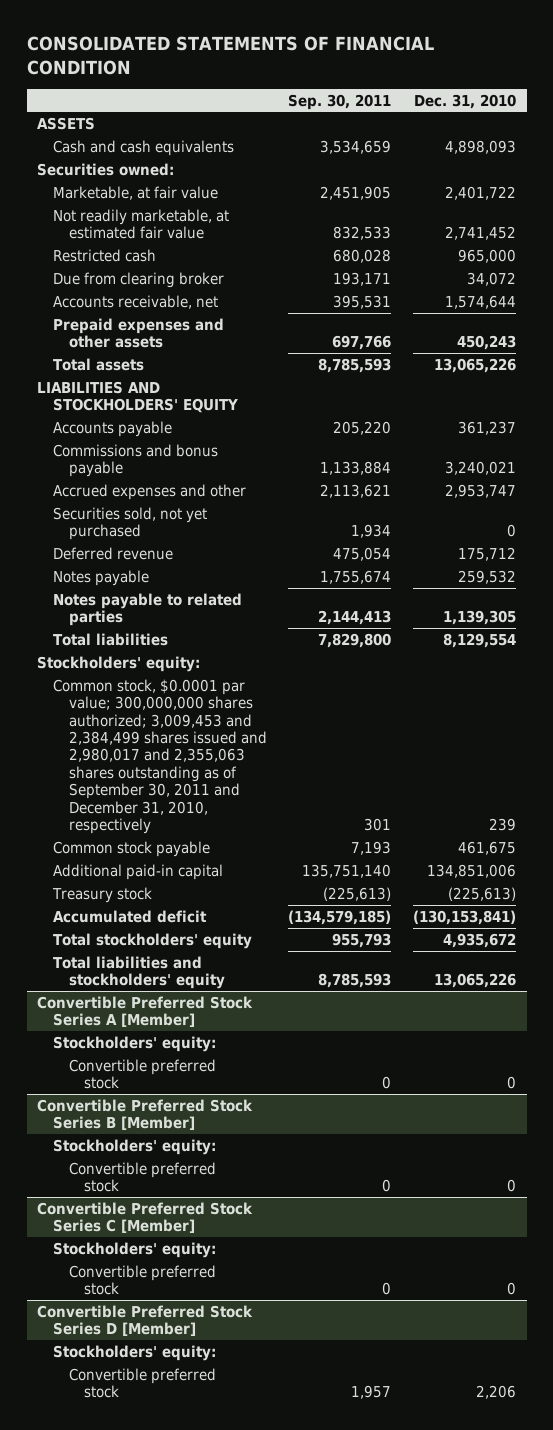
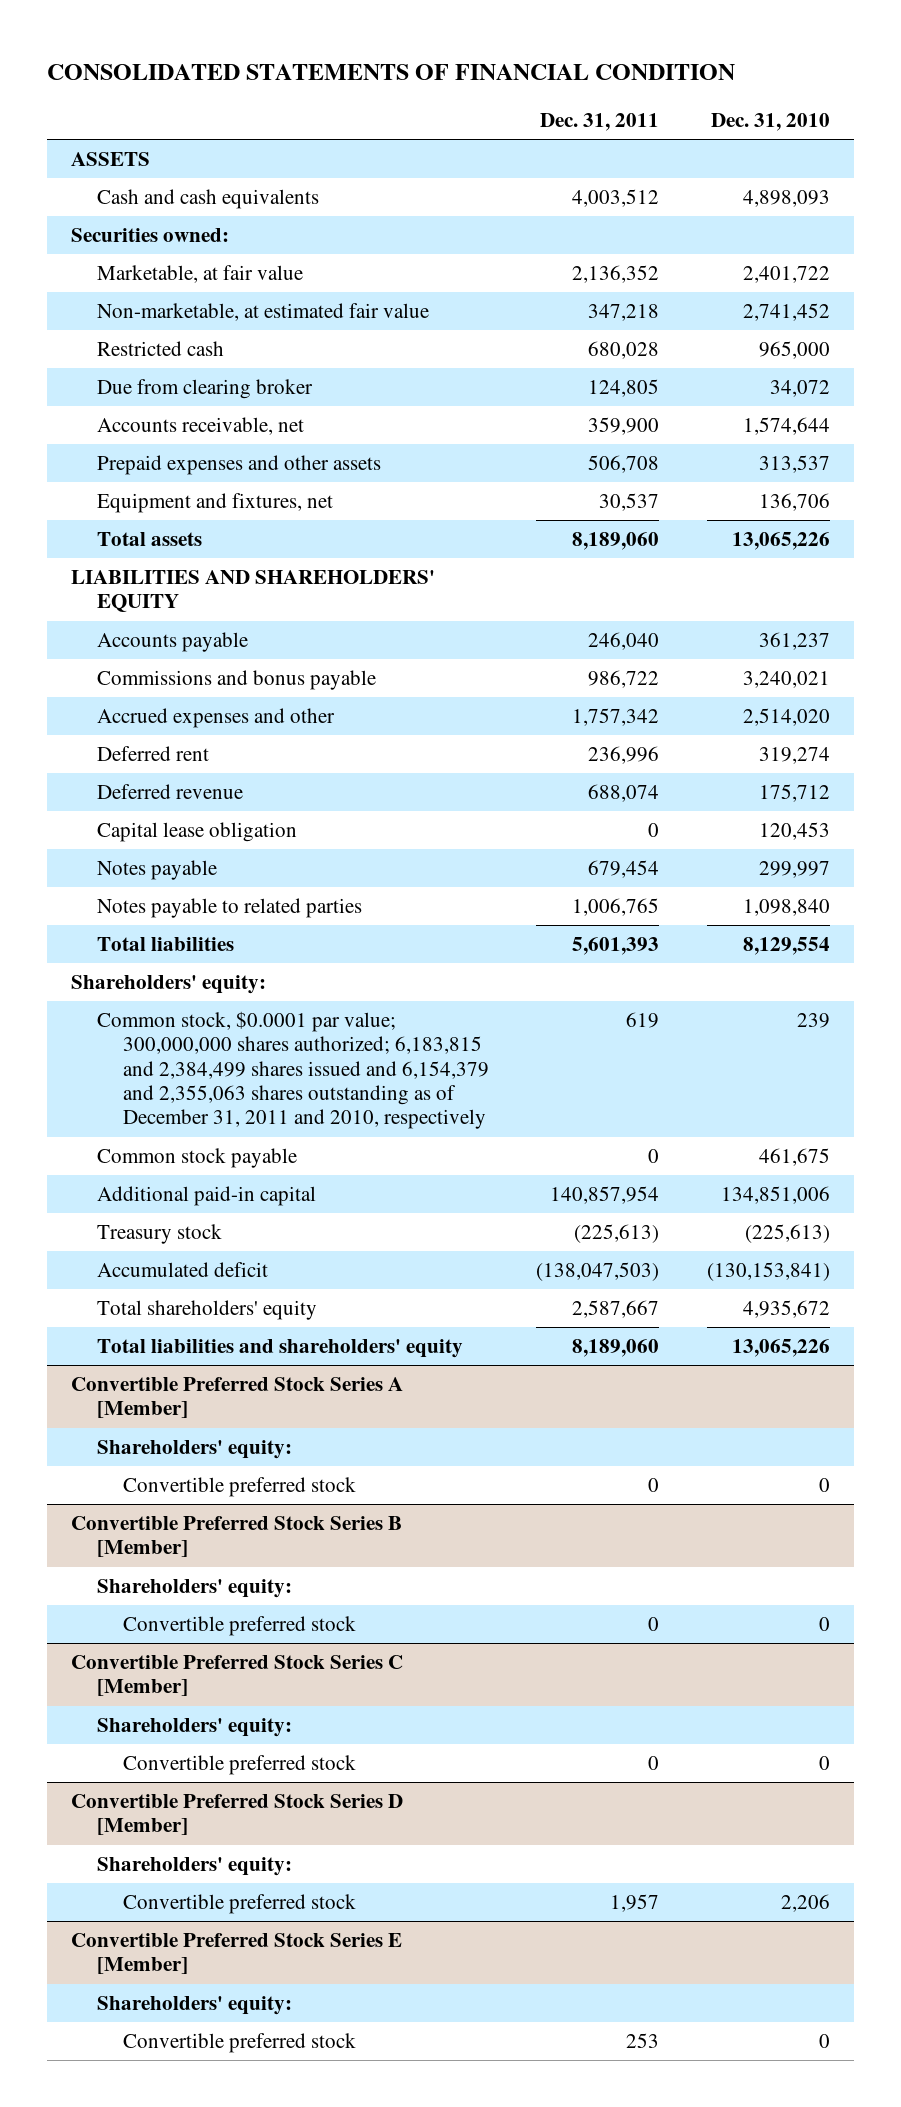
[288,93,392,110] Sep. 30, 2011 -> none
none -> [540,112,660,131] Dec. 31, 2011
[52,208,229,240] Not readily marketable, at estimated fair value -> [96,303,429,322] Non-marketable, at estimated fair value
[456,335,516,351] 450,243 -> [758,455,830,474] 313,537
none -> [96,493,333,514] Equipment and fixtures, net
[37,380,238,414] LIABILITIES AND STOCKHOLDERS' EQUITY -> [71,570,436,613] LIABILITIES AND SHAREHOLDERS' EQUITY
[52,506,207,541] Securities sold, not yet purchased -> none
[444,483,516,498] 2,953,747 -> [742,708,830,727] 2,514,020
none -> [96,746,209,762] Deferred rent
none -> [96,822,297,843] Capital lease obligation
[457,569,516,584] 259,532 -> [758,861,830,879] 299,997
[442,610,516,626] 1,139,305 -> [742,899,830,917] 1,098,840
[37,655,201,672] Stockholders' equity: -> [71,975,267,995] Shareholders' equity:
[52,678,267,835] Common stock, $0.0001 par value; 300,000,000 shares authorized; 3,009,453 and 2,384,499 shares issued and 2,980,017 and 2,355,063 shares outstanding as of September 30, 2011 and December 31, 2010, respectively -> [96,1011,489,1130] Common stock, $0.0001 par value; 300,000,000 shares authorized; 6,183,815 and 2,384,499 shares issued and 6,154,379 and 2,355,063 shares outstanding as of December 31, 2011 and 2010, respectively
[52,932,252,949] Total stockholders' equity -> [96,1300,317,1321] Total shareholders' equity
[52,955,225,990] Total liabilities and stockholders' equity -> [96,1339,463,1359] Total liabilities and shareholders' equity
[52,1035,216,1052] Stockholders' equity: -> [96,1440,292,1460] Shareholders' equity:
[52,1138,216,1155] Stockholders' equity: -> [96,1579,292,1599] Shareholders' equity:
[52,1241,216,1258] Stockholders' equity: -> [96,1718,292,1738] Shareholders' equity:
[52,1344,216,1361] Stockholders' equity: -> [96,1857,292,1877] Shareholders' equity:
none -> [71,1933,403,1975] Convertible Preferred Stock Series E [Member]
none -> [96,1996,292,2016] Shareholders' equity:
none -> [122,2033,356,2054] Convertible preferred stock

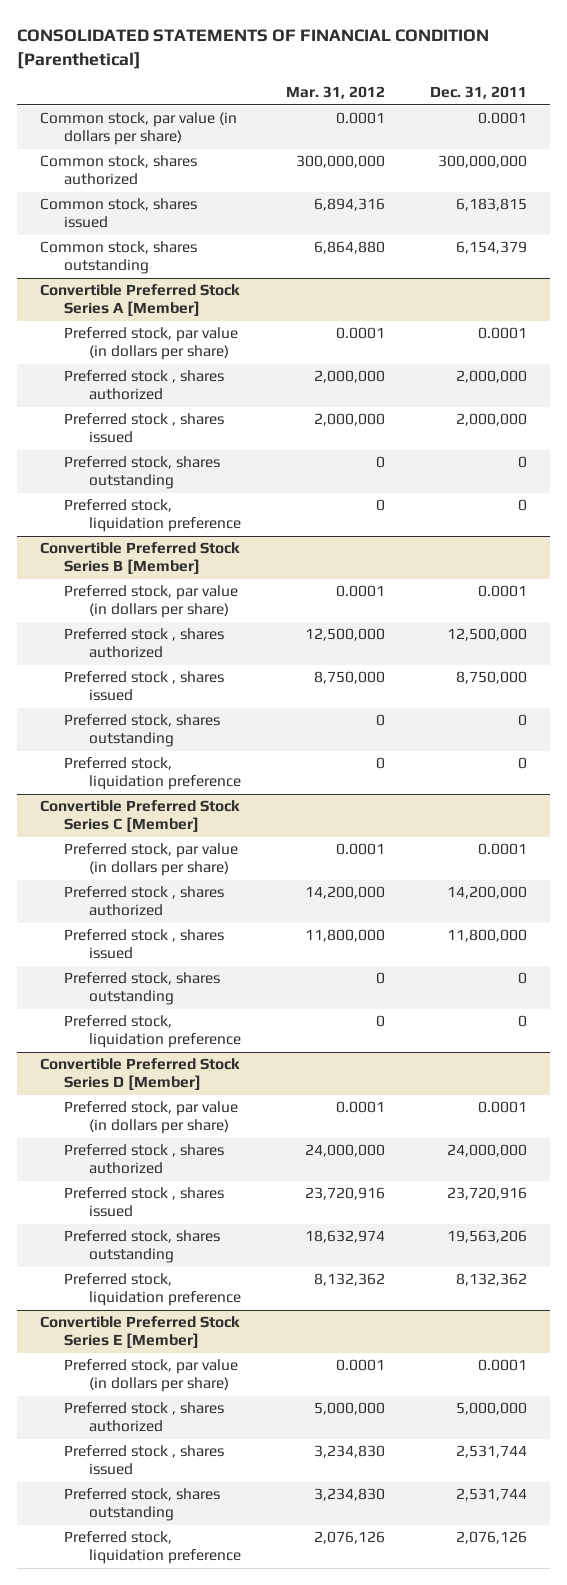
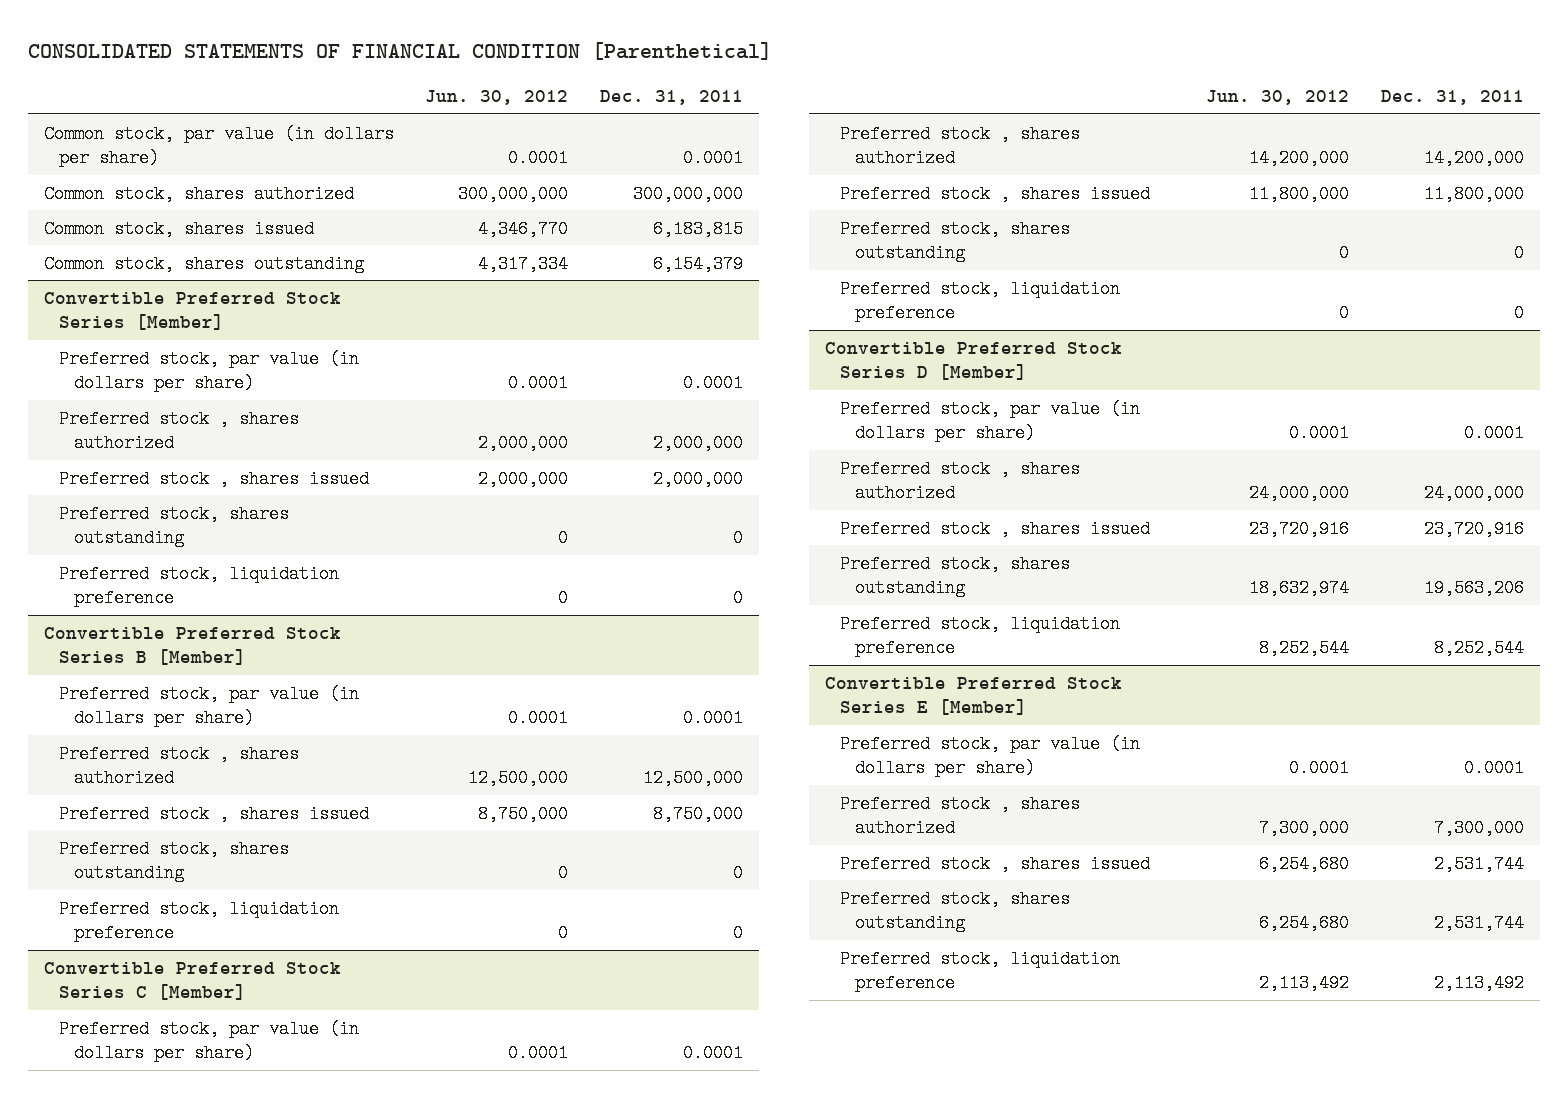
[285,86,385,100] Mar. 31, 2012 -> none
none -> [425,89,569,105] Jun. 30, 2012
[39,284,240,317] Convertible Preferred Stock Series A [Member] -> [43,291,341,331] Convertible Preferred Stock Series [Member]
[456,1273,528,1287] 8,132,362 -> [1434,639,1525,658] 8,252,544
[456,1402,528,1416] 5,000,000 -> [1434,819,1525,838] 7,300,000
[456,1531,528,1545] 2,076,126 -> [1434,974,1525,993] 2,113,492

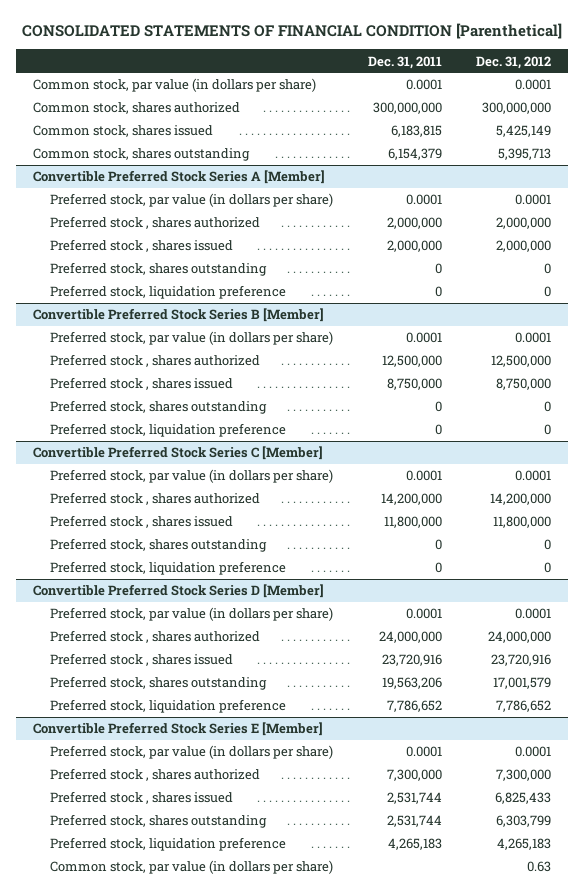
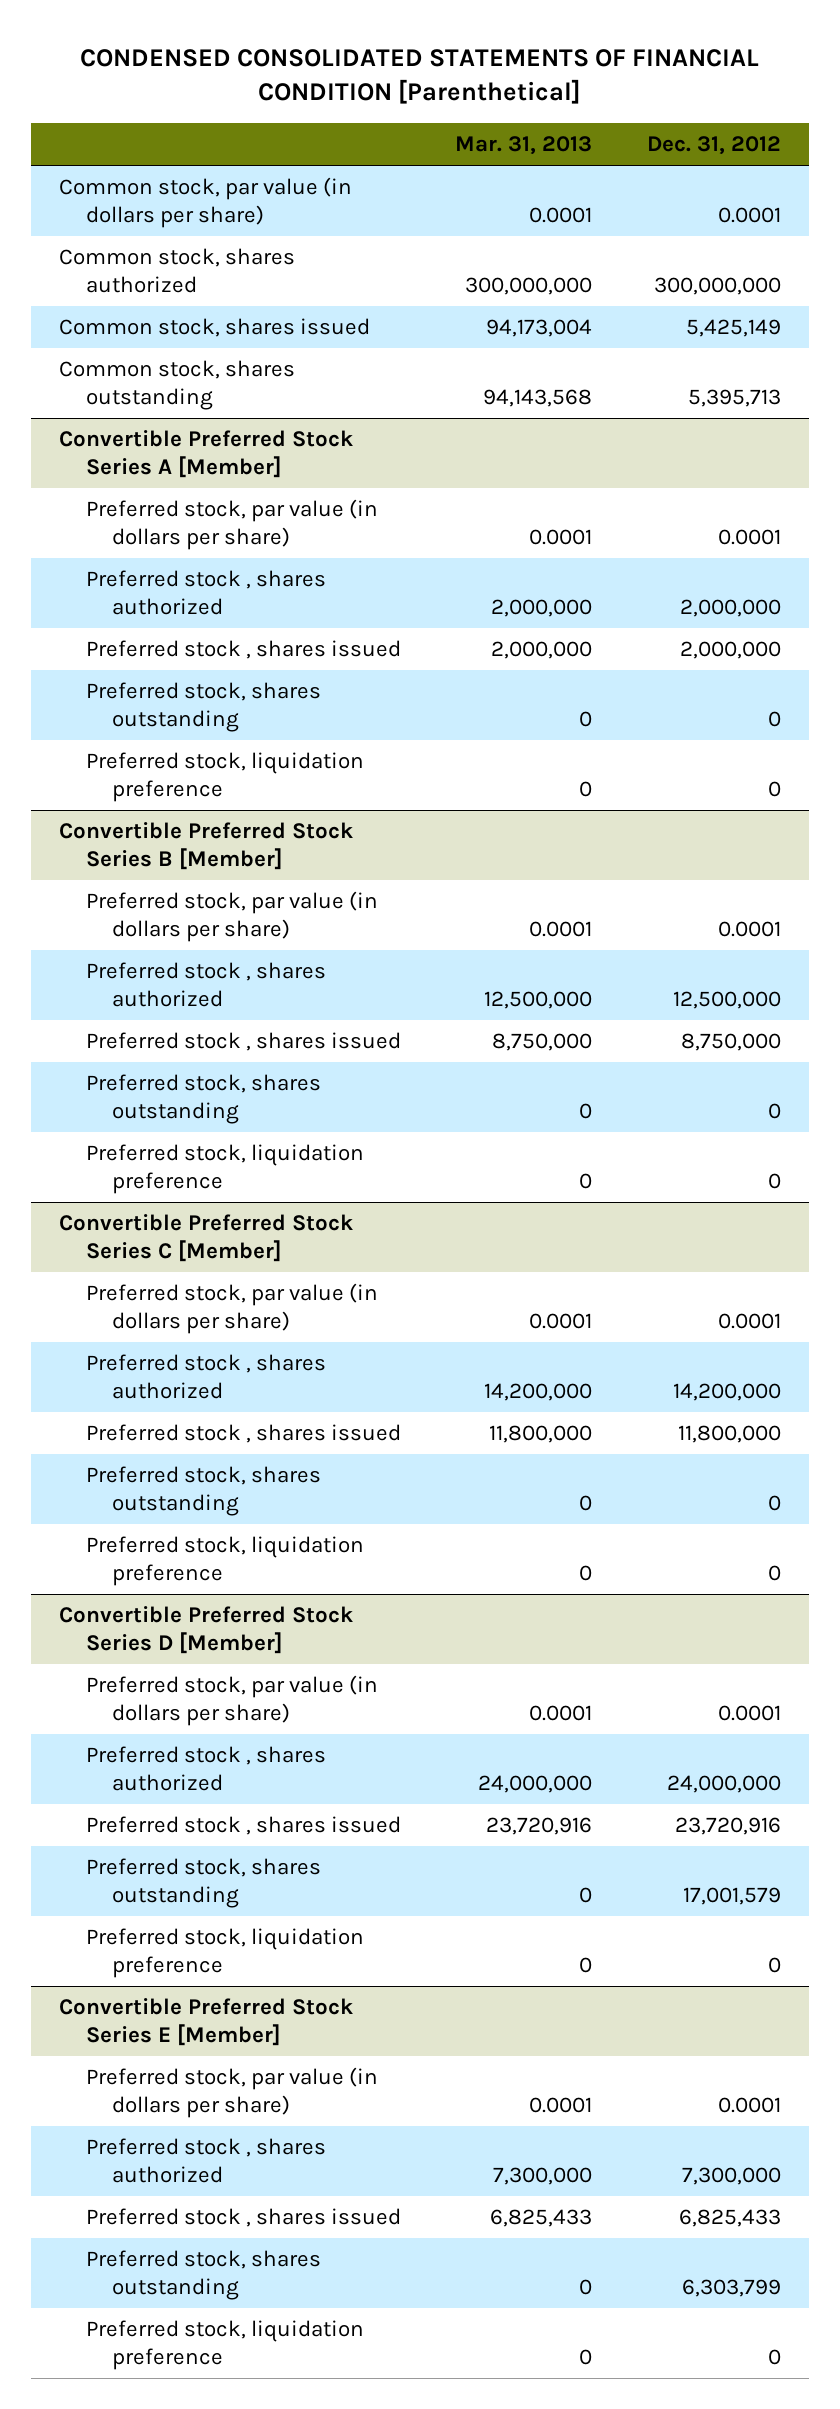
[22,23,563,40] CONSOLIDATED STATEMENTS OF FINANCIAL CONDITION [Parenthetical] -> [79,48,759,105] CONDENSED CONSOLIDATED STATEMENTS OF FINANCIAL CONDITION [Parenthetical]
[367,55,442,69] Dec. 31, 2011 -> none
none -> [455,136,593,156] Mar. 31, 2013
[496,700,552,713] 7,786,652 -> [768,1956,782,1973] 0
[50,860,334,875] Common stock, par value (in dollars per share) -> none
[497,838,552,851] 4,265,183 -> [768,2348,782,2365] 0

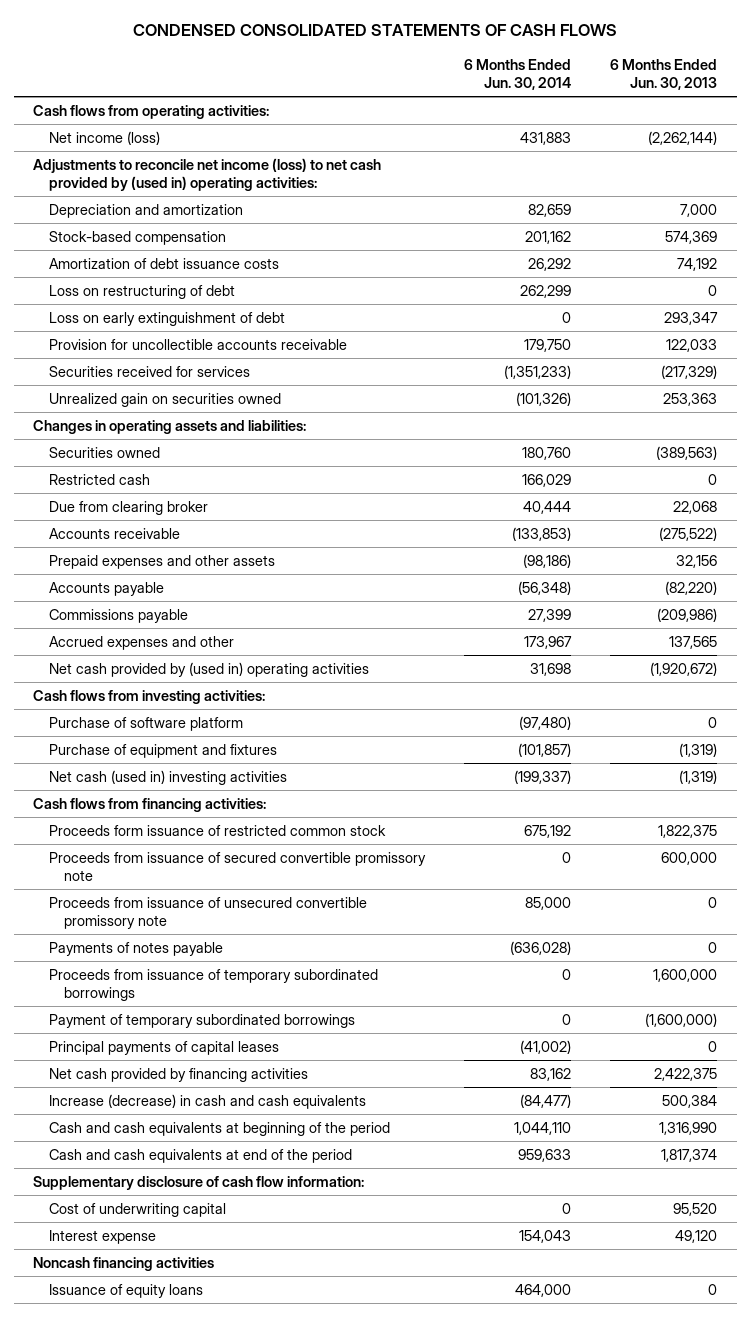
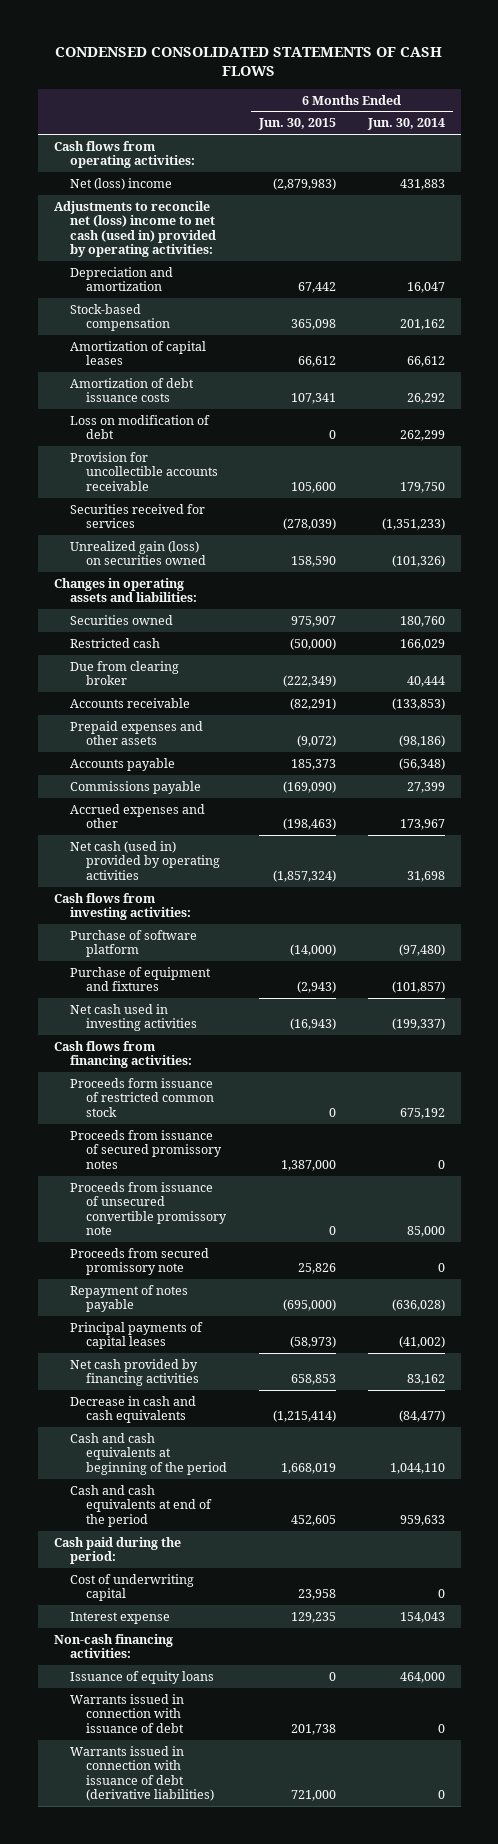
[610,58,718,90] 6 Months Ended Jun. 30, 2013 -> none
none -> [257,118,336,131] Jun. 30, 2015
[48,130,160,145] Net income (loss) -> [69,177,172,190] Net (loss) income
[33,157,382,192] Adjustments to reconcile net income (loss) to net cash provided by (used in) operating activities: -> [53,200,216,257] Adjustments to reconcile net (loss) income to net cash (used in) provided by operating activities:
[527,203,571,217] 82,659 -> [406,282,445,294] 16,047
none -> [69,340,206,366] Amortization of capital leases
[48,311,285,326] Loss on early extinguishment of debt -> none
[48,284,235,299] Loss on restructuring of debt -> [69,414,210,440] Loss on modification of debt
[48,392,281,407] Unrealized gain on securities owned -> [69,540,206,566] Unrealized gain (loss) on securities owned
[48,661,369,677] Net cash provided by (used in) operating activities -> [69,840,220,880] Net cash (used in) provided by operating activities
[48,769,287,785] Net cash (used in) investing activities -> [69,1003,197,1032] Net cash used in investing activities
[48,851,426,882] Proceeds from issuance of secured convertible promissory note -> [69,1129,222,1169] Proceeds from issuance of secured promissory notes
[48,968,378,1002] Proceeds from issuance of temporary subordinated borrowings -> none
[48,1013,355,1028] Payment of temporary subordinated borrowings -> none
none -> [69,1247,209,1276] Proceeds from secured promissory note
[48,941,223,956] Payments of notes payable -> [69,1284,188,1313] Repayment of notes payable
[48,1093,366,1109] Increase (decrease) in cash and cash equivalents -> [69,1395,196,1424] Decrease in cash and cash equivalents
[33,1175,365,1190] Supplementary disclosure of cash flow information: -> [53,1536,181,1565] Cash paid during the period:
[33,1256,215,1271] Noncash financing activities -> [53,1633,173,1659] Non-cash financing activities:
none -> [69,1693,184,1733] Warrants issued in connection with issuance of debt
none -> [69,1745,214,1801] Warrants issued in connection with issuance of debt (derivative liabilities)

